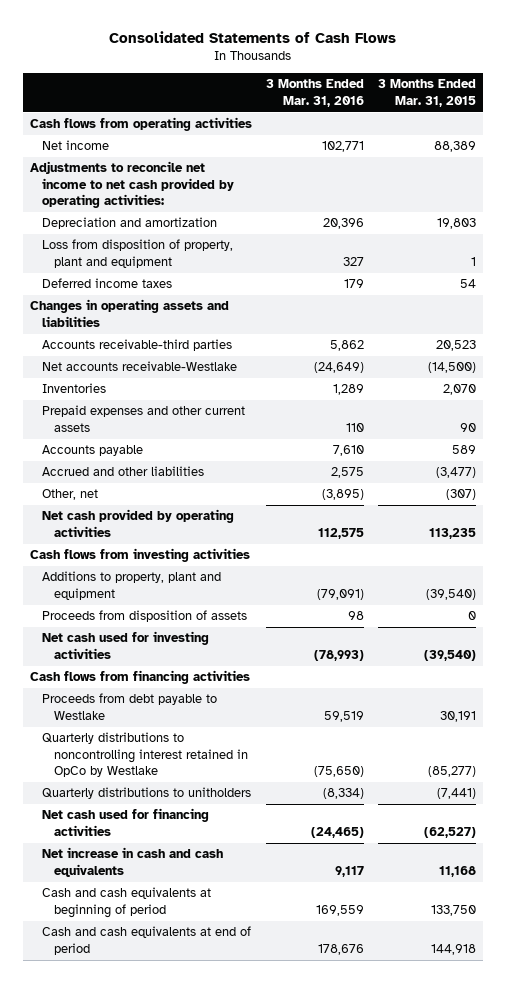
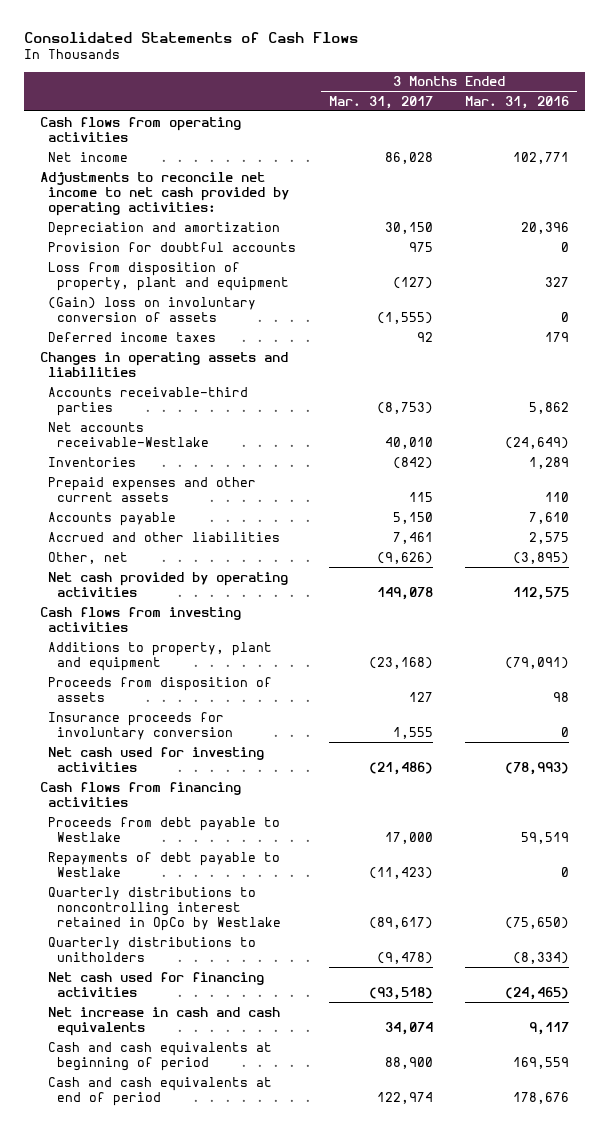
[378,79,477,107] 3 Months Ended Mar. 31, 2015 -> none
none -> [328,95,433,109] Mar. 31, 2017
none -> [48,241,297,252] Provision for doubtful accounts
none -> [48,296,257,322] (Gain) loss on involuntary conversion of assets
none -> [48,711,234,740] Insurance proceeds for involuntary conversion
none -> [48,851,281,877] Repayments of debt payable to Westlake

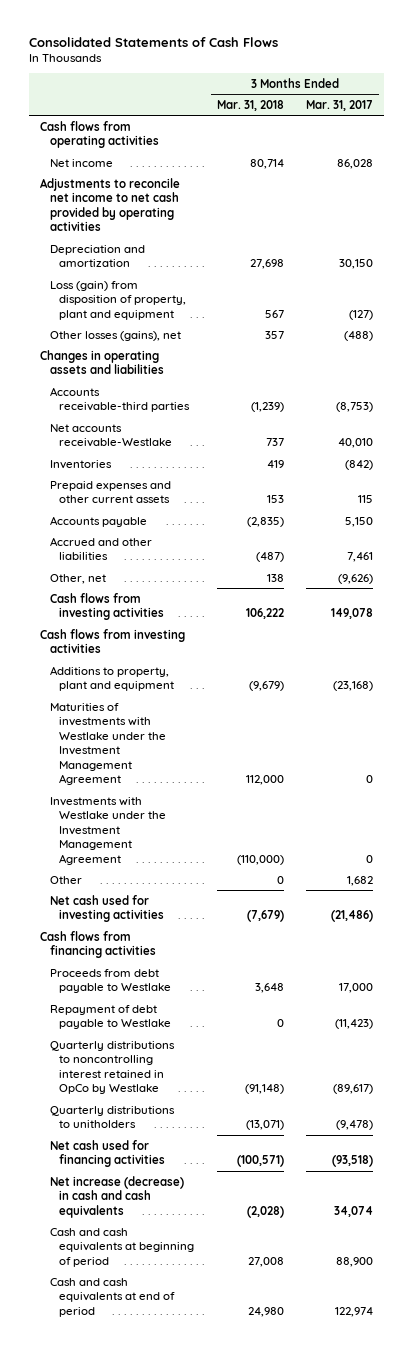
[464,95,569,109] Mar. 31, 2016 -> none
none -> [216,99,284,111] Mar. 31, 2018
[39,171,290,216] Adjustments to reconcile net income to net cash provided by operating activities: -> [40,177,181,232] Adjustments to reconcile net income to net cash provided by operating activities
[48,241,297,252] Provision for doubtful accounts -> none
[48,296,257,322] (Gain) loss on involuntary conversion of assets -> none
[48,331,217,342] Deferred income taxes -> none
[48,261,290,291] Loss from disposition of property, plant and equipment -> [49,280,187,320] Loss (gain) from disposition of property, plant and equipment
none -> [49,330,181,341] Other losses (gains), net
[48,571,289,597] Net cash provided by operating activities -> [49,592,165,621] Cash flows from investing activities
[48,676,273,702] Proceeds from disposition of assets -> none
[48,711,234,740] Insurance proceeds for involuntary conversion -> none
none -> [49,702,167,786] Maturities of investments with Westlake under the Investment Management Agreement
none -> [49,796,167,865] Investments with Westlake under the Investment Management Agreement
none -> [49,875,82,884] Other
[48,851,281,877] Repayments of debt payable to Westlake -> [49,1004,172,1030] Repayment of debt payable to Westlake
[48,1006,281,1036] Net increase in cash and cash equivalents -> [49,1175,184,1218] Net increase (decrease) in cash and cash equivalents

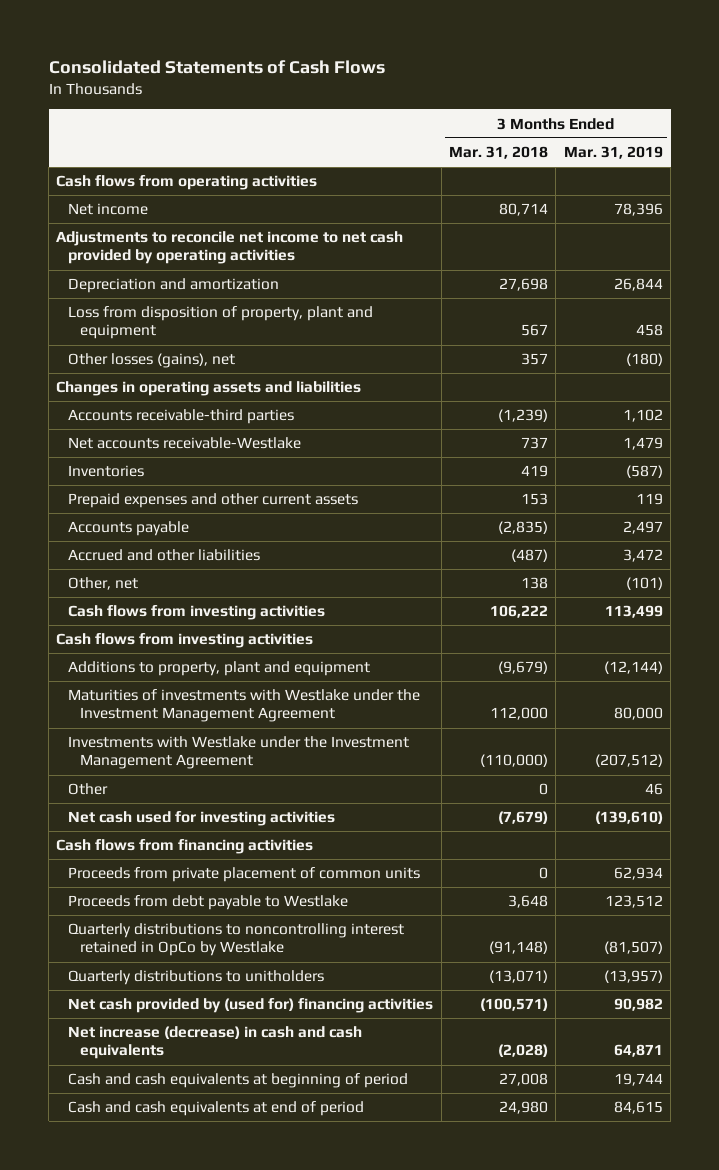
[306,99,374,111] Mar. 31, 2017 -> none
none -> [563,145,663,159] Mar. 31, 2019
[49,280,187,320] Loss (gain) from disposition of property, plant and equipment -> [68,306,374,340] Loss from disposition of property, plant and equipment
none -> [68,867,421,883] Proceeds from private placement of common units
[49,1004,172,1030] Repayment of debt payable to Westlake -> none
[49,1139,166,1168] Net cash used for financing activities -> [68,998,434,1014] Net cash provided by (used for) financing activities

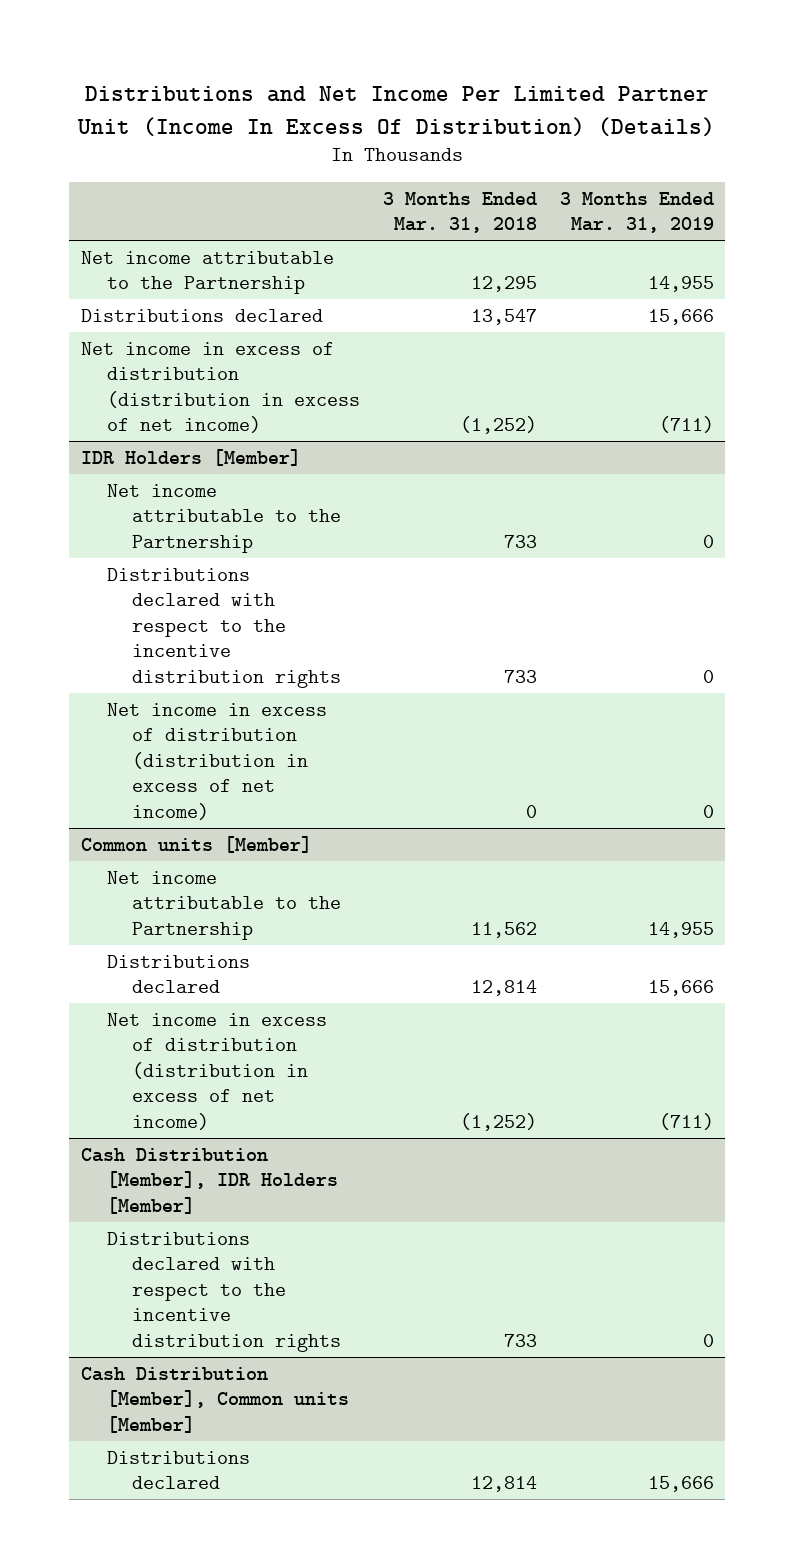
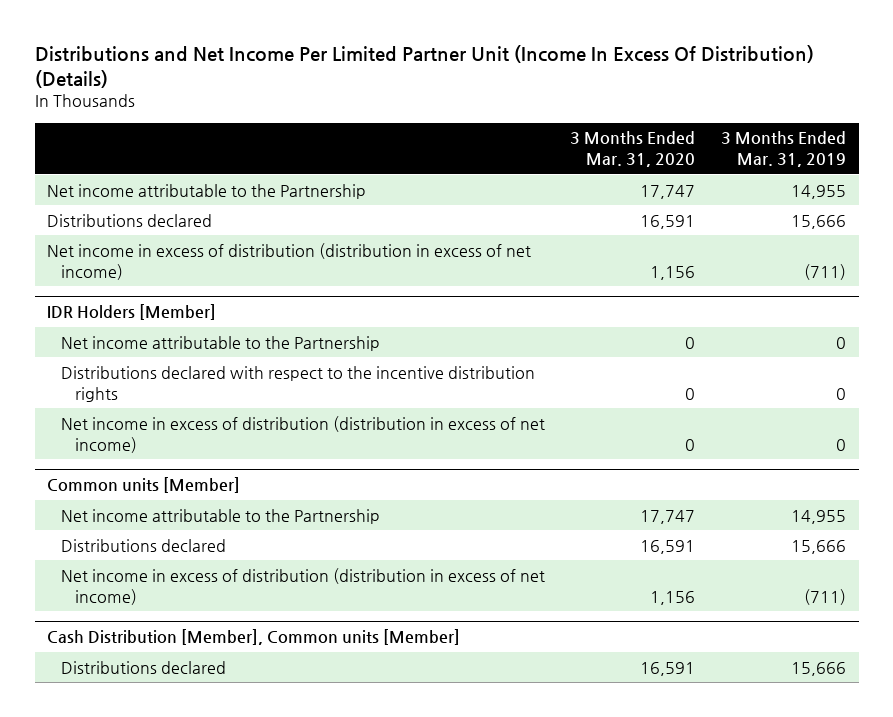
[382,191,537,234] 3 Months Ended Mar. 31, 2018 -> none
none -> [570,131,696,168] 3 Months Ended Mar. 31, 2020
[80,1147,338,1214] Cash Distribution [Member], IDR Holders [Member] -> none
[106,1231,342,1352] Distributions declared with respect to the incentive distribution rights -> none

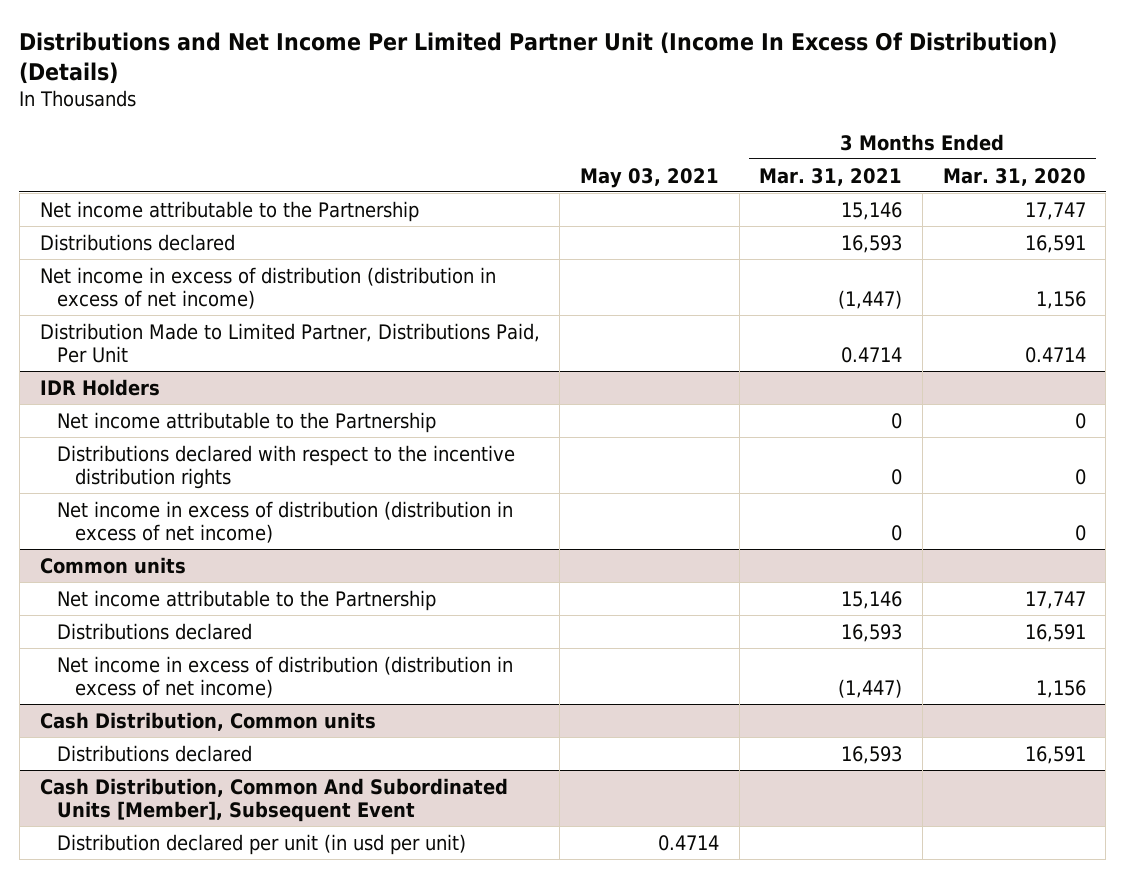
[720,131,846,168] 3 Months Ended Mar. 31, 2019 -> none
none -> [579,167,719,188] May 03, 2021
none -> [759,167,903,186] Mar. 31, 2021
none -> [39,322,540,363] Distribution Made to Limited Partner, Distributions Paid, Per Unit
[47,304,217,321] IDR Holders [Member] -> [39,378,160,396] IDR Holders
[47,477,241,494] Common units [Member] -> [39,556,186,574] Common units
[47,629,461,646] Cash Distribution [Member], Common units [Member] -> [39,711,376,731] Cash Distribution, Common units
none -> [39,777,508,822] Cash Distribution, Common And Subordinated Units [Member], Subsequent Event
none -> [57,833,467,855] Distribution declared per unit (in usd per unit)

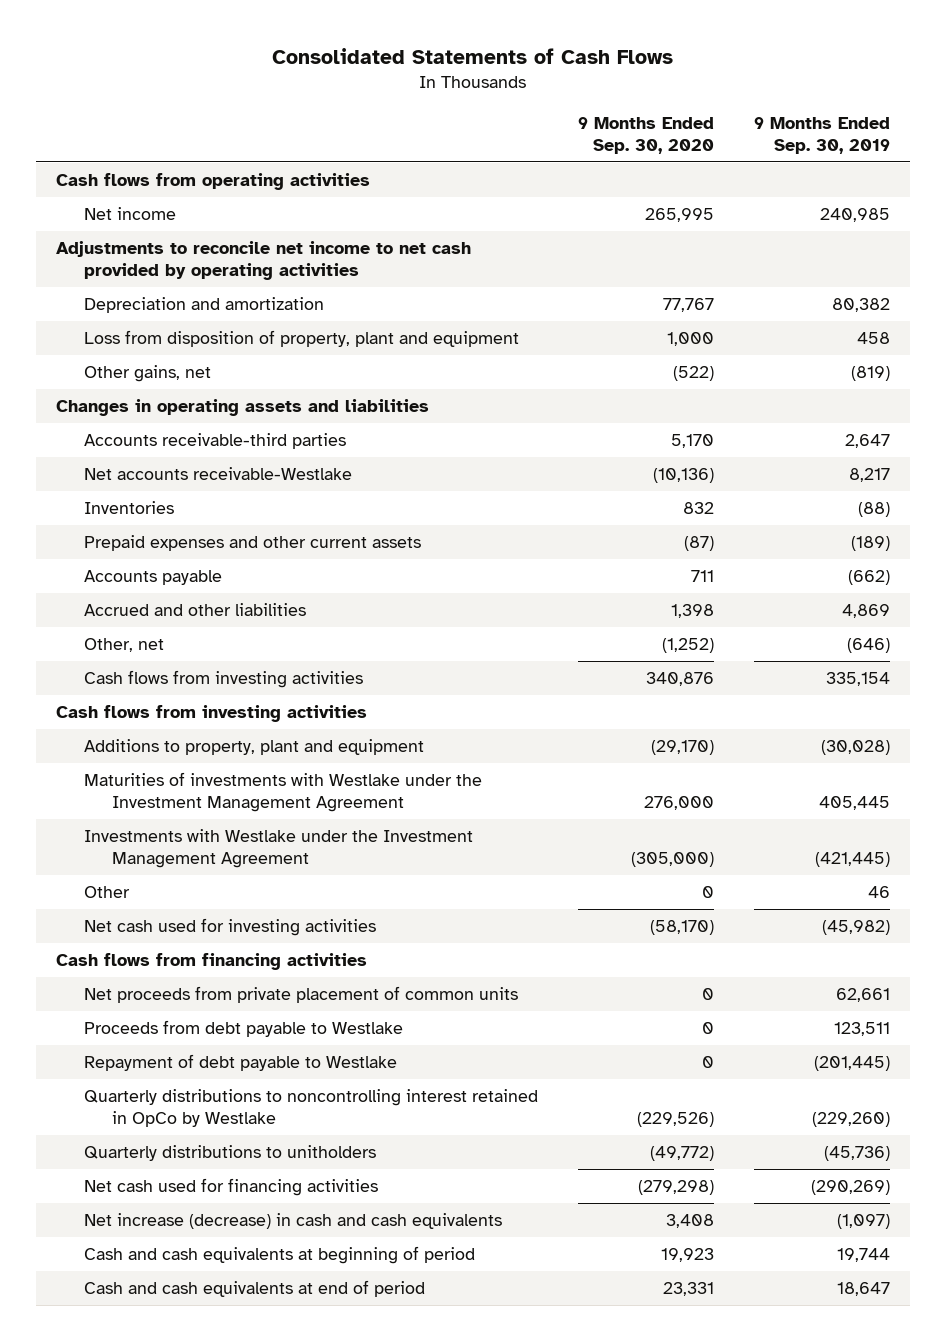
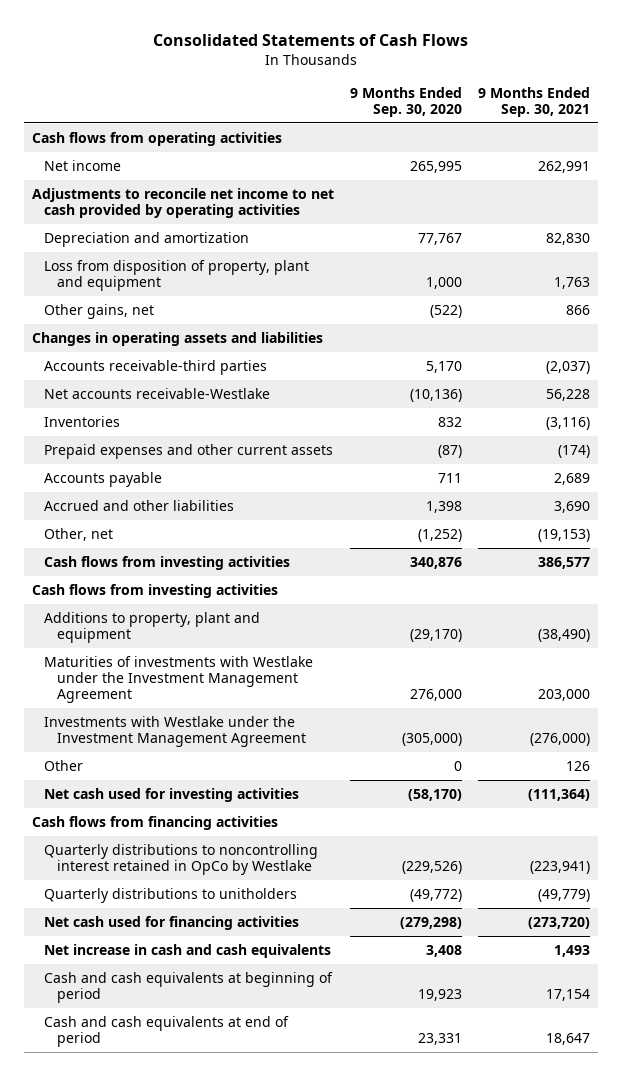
[754,116,891,154] 9 Months Ended Sep. 30, 2019 -> none
none -> [477,86,590,118] 9 Months Ended Sep. 30, 2021
[84,985,519,1003] Net proceeds from private placement of common units -> none
[84,1019,404,1037] Proceeds from debt payable to Westlake -> none
[84,1053,398,1071] Repayment of debt payable to Westlake -> none
[84,1212,503,1229] Net increase (decrease) in cash and cash equivalents -> [44,943,332,958] Net increase in cash and cash equivalents

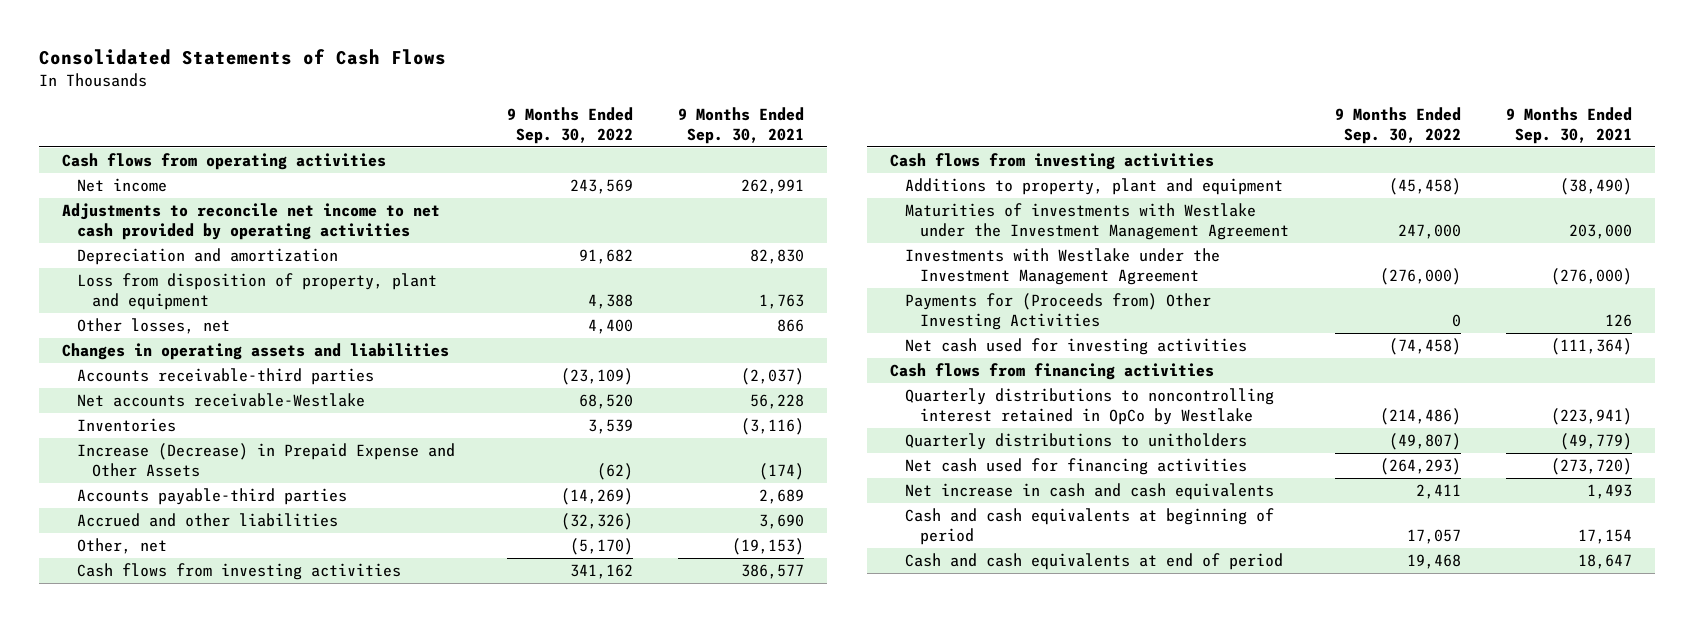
[349,86,462,118] 9 Months Ended Sep. 30, 2020 -> none
none -> [506,107,633,145] 9 Months Ended Sep. 30, 2022
[44,303,155,319] Other gains, net -> [77,318,231,335] Other losses, net
[44,443,334,459] Prepaid expenses and other current assets -> [77,443,456,477] Increase (Decrease) in Prepaid Expense and Other Assets
[44,471,163,487] Accounts payable -> [77,488,348,506] Accounts payable-third parties
[44,759,84,771] Other -> [905,293,1212,330] Payments for (Proceeds from) Other Investing Activities

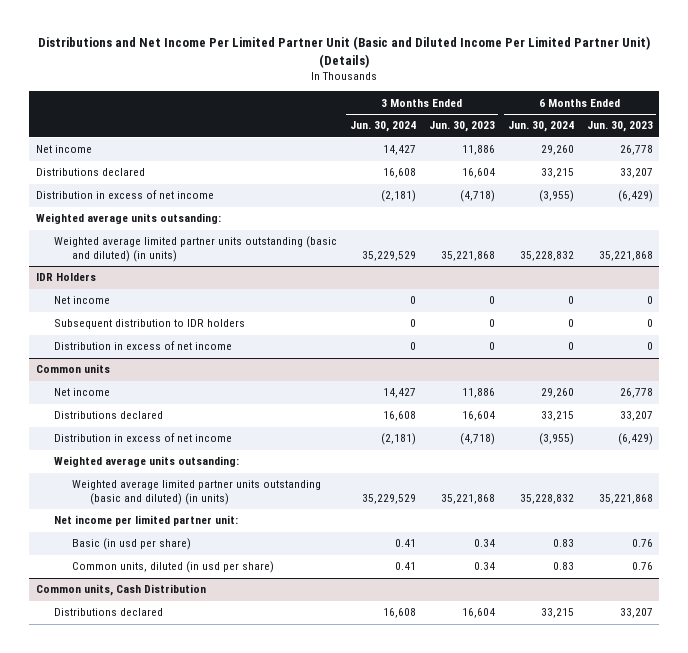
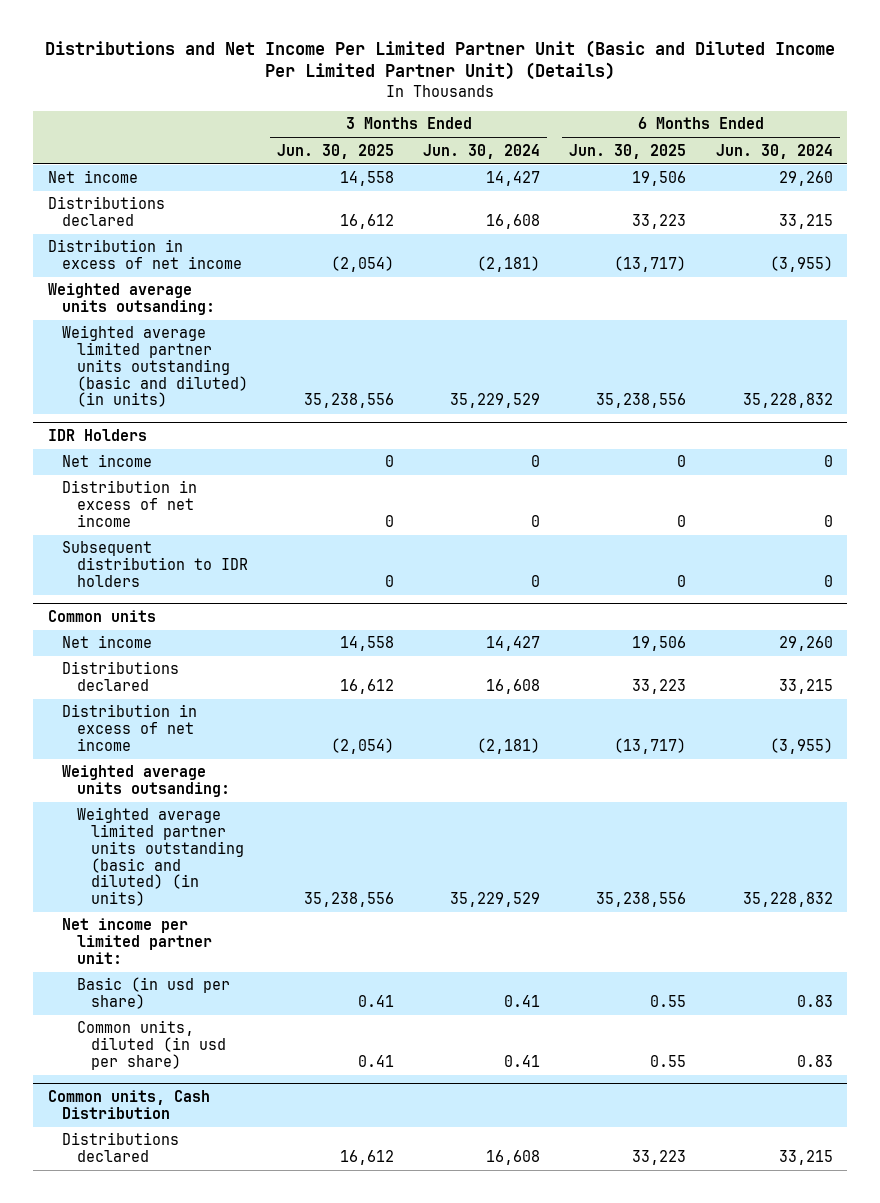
[428,121,495,133] Jun. 30, 2023 -> none
[586,121,653,133] Jun. 30, 2023 -> none
none -> [276,143,394,159] Jun. 30, 2025
none -> [569,143,687,159] Jun. 30, 2025
[53,319,245,330] Subsequent distribution to IDR holders -> [62,541,248,587] Subsequent distribution to IDR holders

